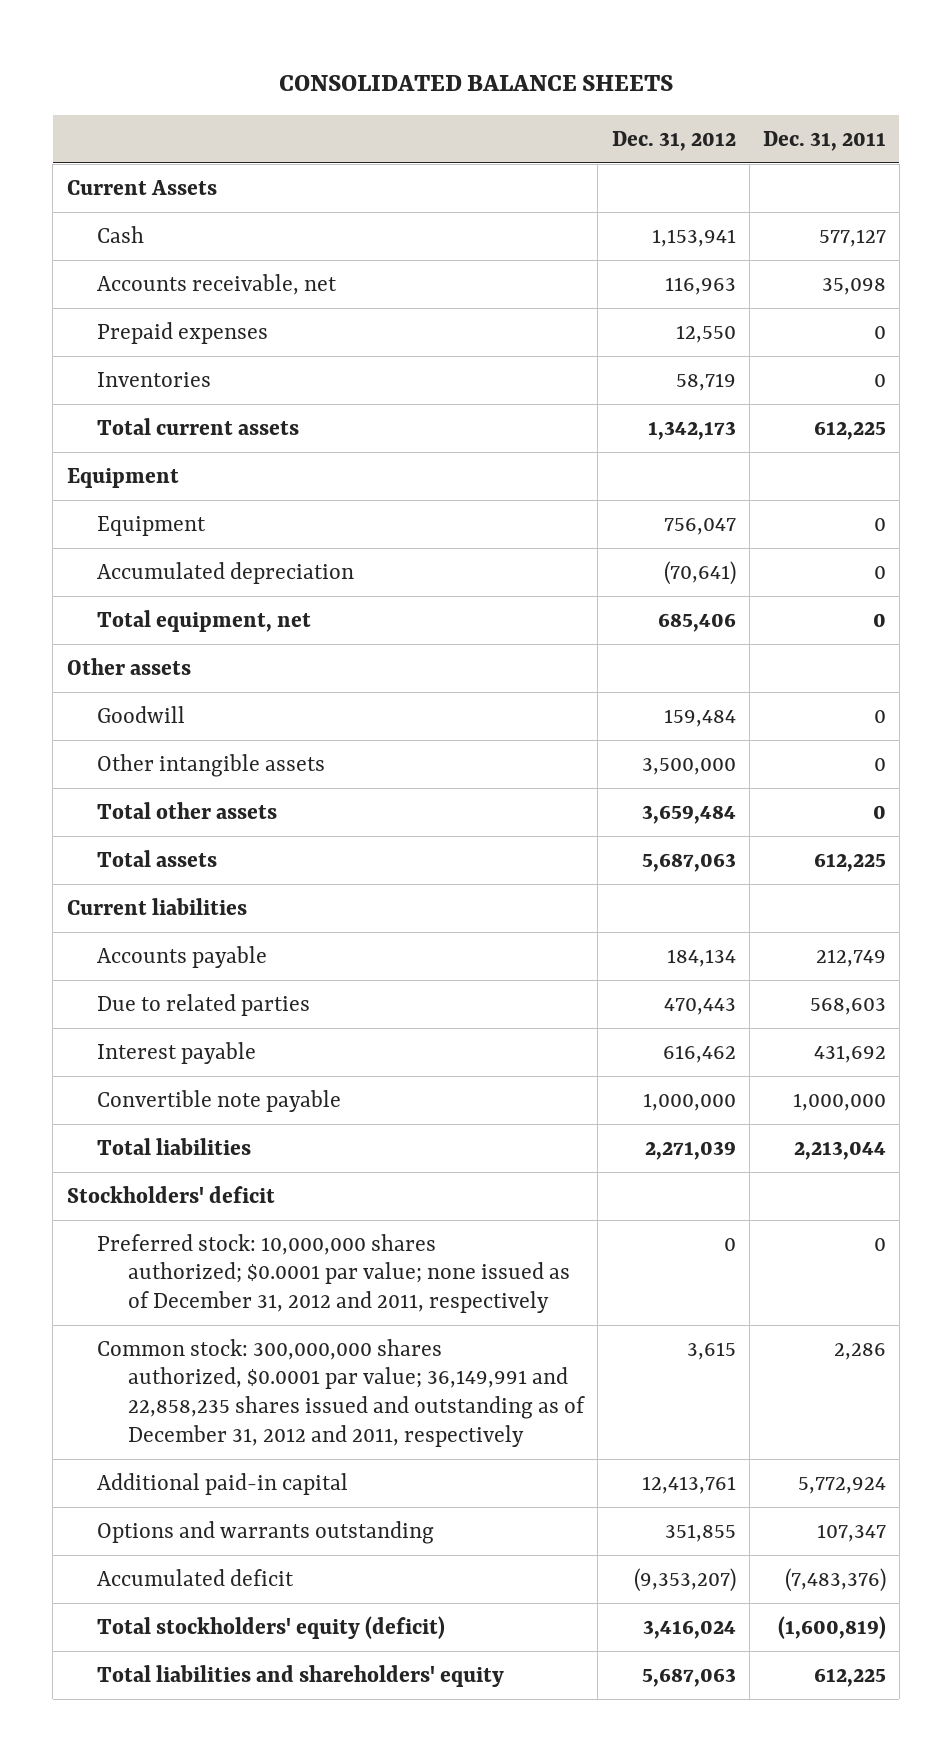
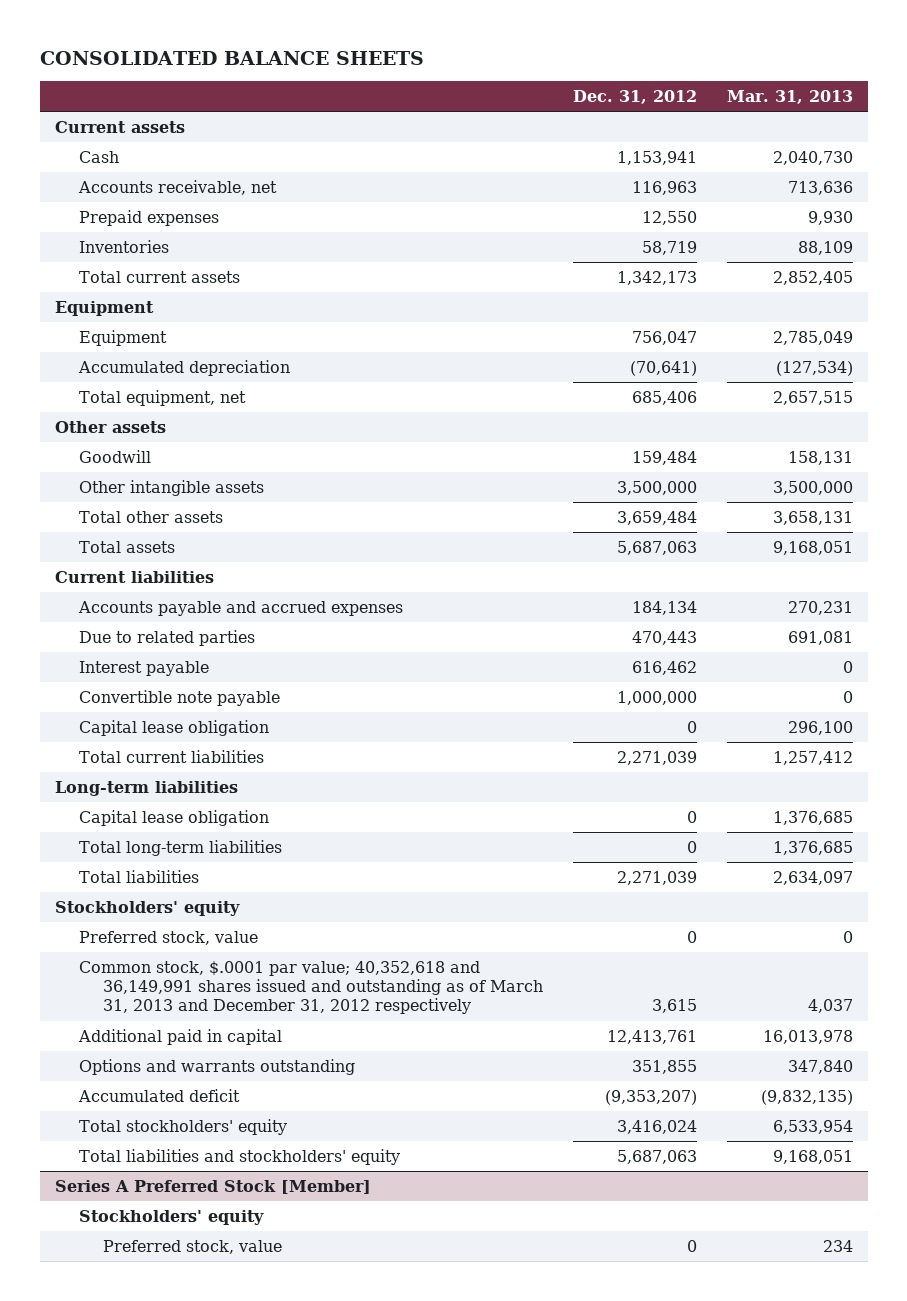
[762,130,886,151] Dec. 31, 2011 -> none
none -> [726,89,853,104] Mar. 31, 2013
[66,179,217,195] Current Assets -> [54,121,185,134] Current assets
[97,945,268,968] Accounts payable -> [77,601,403,617] Accounts payable and accrued expenses
none -> [78,720,269,737] Capital lease obligation
none -> [78,750,264,764] Total current liabilities
none -> [54,781,238,797] Long-term liabilities
none -> [78,810,269,827] Capital lease obligation
none -> [78,840,282,857] Total long-term liabilities
[66,1185,275,1203] Stockholders' deficit -> none
none -> [54,901,240,917] Stockholders' equity
[97,1233,571,1314] Preferred stock: 10,000,000 shares authorized; $0.0001 par value; none issued as of December 31, 2012 and 2011, respectively -> [78,931,258,946] Preferred stock, value
[97,1338,586,1448] Common stock: 300,000,000 shares authorized, $0.0001 par value; 36,149,991 and 22,858,235 shares issued and outstanding as of December 31, 2012 and 2011, respectively -> [78,961,543,1015] Common stock, $.0001 par value; 40,352,618 and 36,149,991 shares issued and outstanding as of March 31, 2013 and December 31, 2012 respectively
[97,1472,349,1495] Additional paid-in capital -> [77,1029,282,1046] Additional paid in capital
[97,1615,446,1639] Total stockholders' equity (deficit) -> [78,1119,287,1136] Total stockholders' equity
[97,1664,505,1687] Total liabilities and shareholders' equity -> [78,1149,400,1166] Total liabilities and stockholders' equity
none -> [54,1180,371,1195] Series A Preferred Stock [Member]
none -> [78,1210,264,1226] Stockholders' equity
none -> [102,1240,282,1255] Preferred stock, value

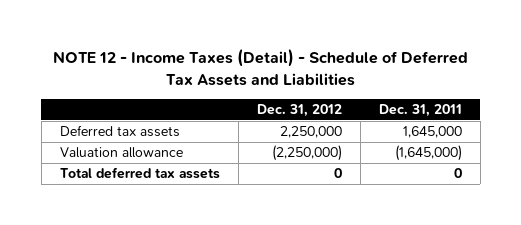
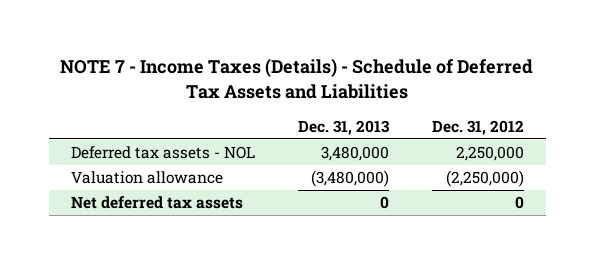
[52,49,468,86] NOTE 12 - Income Taxes (Detail) - Schedule of Deferred Tax Assets and Liabilities -> [60,58,534,99] NOTE 7 - Income Taxes (Details) - Schedule of Deferred Tax Assets and Liabilities
[378,103,462,117] Dec. 31, 2011 -> none
none -> [297,119,390,135] Dec. 31, 2013
[59,125,180,138] Deferred tax assets -> [70,146,255,160] Deferred tax assets - NOL
[59,167,220,180] Total deferred tax assets -> [70,196,243,210] Net deferred tax assets

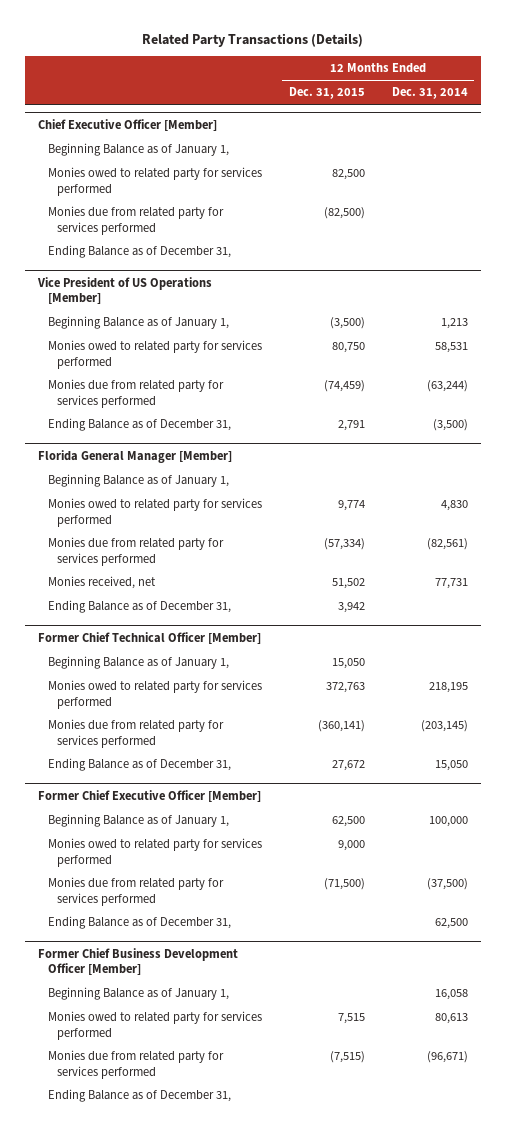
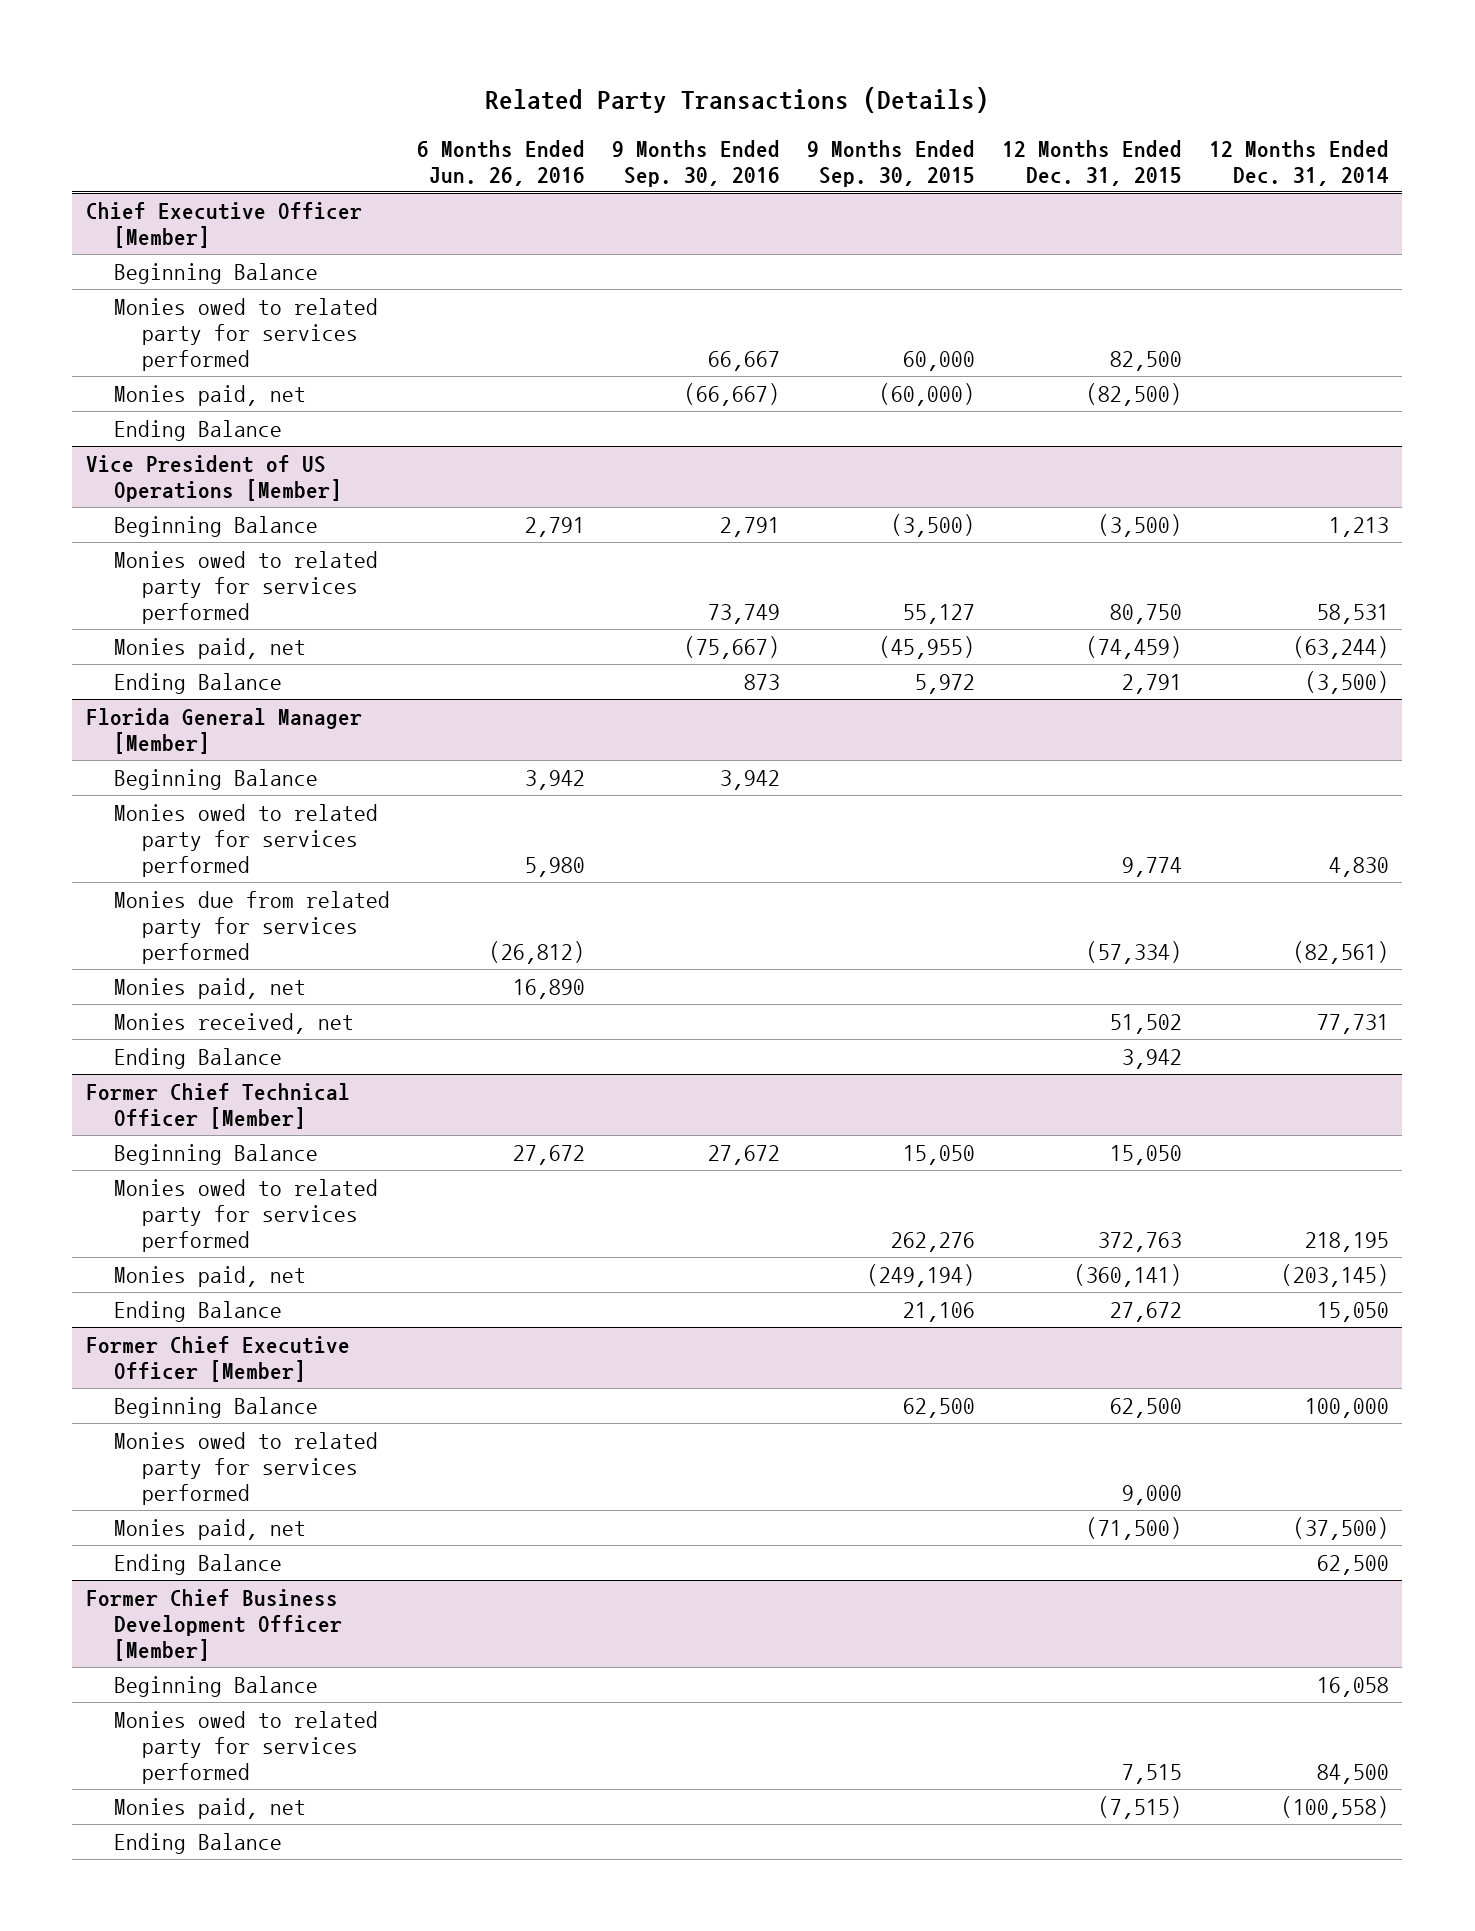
none -> [416,139,585,186] 6 Months Ended Jun. 26, 2016
none -> [611,139,780,187] 9 Months Ended Sep. 30, 2016
none -> [806,139,975,187] 9 Months Ended Sep. 30, 2015
[47,143,229,157] Beginning Balance as of January 1, -> [113,262,318,284] Beginning Balance
[47,206,224,235] Monies due from related party for services performed -> [113,384,306,406] Monies paid, net
[47,245,231,259] Ending Balance as of December 31, -> [113,419,282,441] Ending Balance
[47,316,229,330] Beginning Balance as of January 1, -> [113,515,318,537] Beginning Balance
[47,379,224,408] Monies due from related party for services performed -> [113,637,306,659] Monies paid, net
[47,418,231,432] Ending Balance as of December 31, -> [113,672,282,694] Ending Balance
[47,474,229,488] Beginning Balance as of January 1, -> [113,768,318,790] Beginning Balance
none -> [113,977,306,999] Monies paid, net
[47,600,231,614] Ending Balance as of December 31, -> [113,1047,282,1069] Ending Balance
[47,656,229,670] Beginning Balance as of January 1, -> [113,1143,318,1165] Beginning Balance
[47,719,224,748] Monies due from related party for services performed -> [113,1265,306,1287] Monies paid, net
[47,758,231,772] Ending Balance as of December 31, -> [113,1300,282,1322] Ending Balance
[47,814,229,828] Beginning Balance as of January 1, -> [113,1396,318,1418] Beginning Balance
[47,877,224,906] Monies due from related party for services performed -> [113,1518,306,1540] Monies paid, net
[47,916,231,930] Ending Balance as of December 31, -> [113,1553,282,1575] Ending Balance
[47,1050,224,1079] Monies due from related party for services performed -> none
[47,987,229,1001] Beginning Balance as of January 1, -> [113,1675,318,1697] Beginning Balance
[434,1013,468,1025] 80,613 -> [1316,1764,1389,1785] 84,500
none -> [113,1797,306,1819] Monies paid, net
[47,1089,231,1103] Ending Balance as of December 31, -> [113,1832,282,1854] Ending Balance

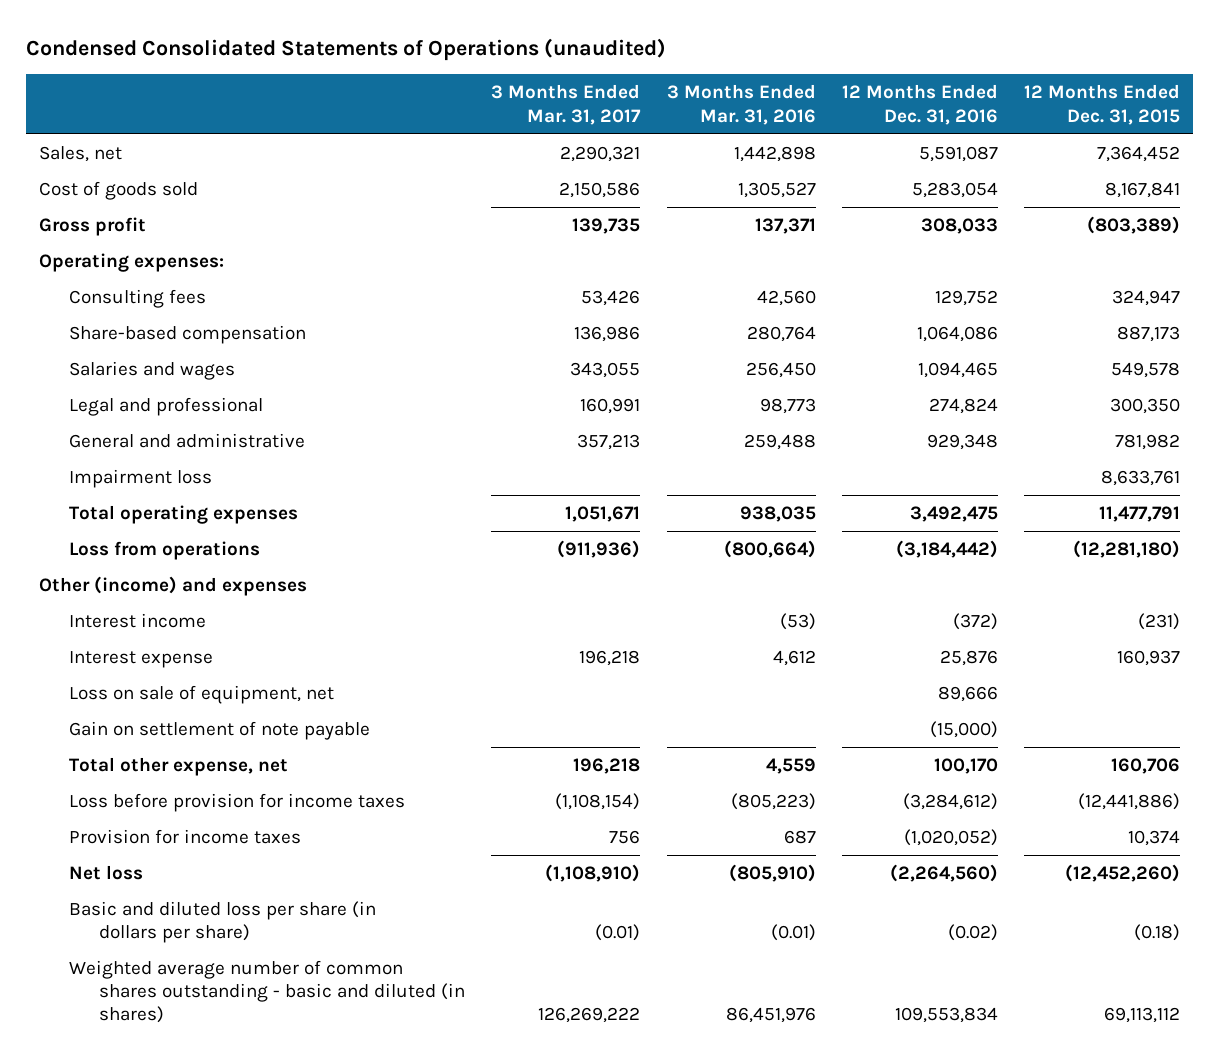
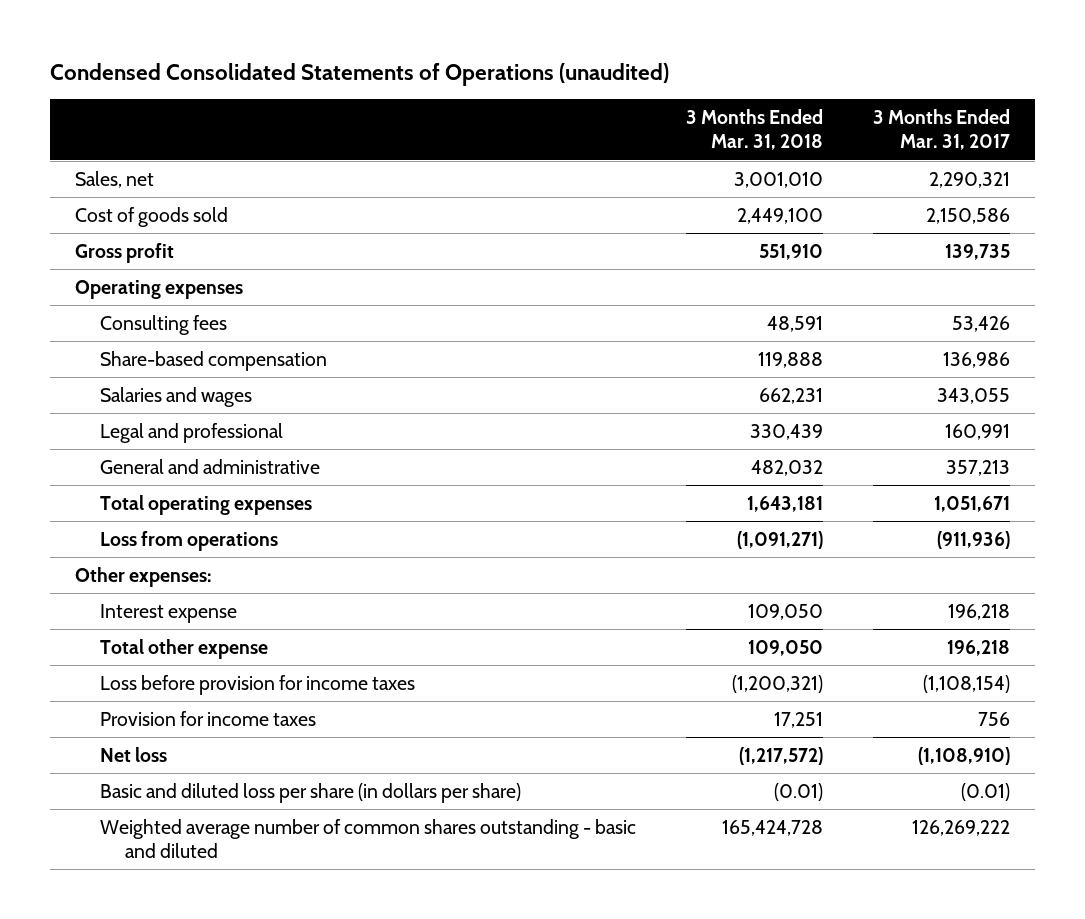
[666,84,816,125] 3 Months Ended Mar. 31, 2016 -> none
[841,84,998,125] 12 Months Ended Dec. 31, 2016 -> none
[1024,84,1181,125] 12 Months Ended Dec. 31, 2015 -> none
none -> [685,109,823,151] 3 Months Ended Mar. 31, 2018
[39,253,225,273] Operating expenses: -> [74,279,243,299] Operating expenses
[69,469,213,489] Impairment loss -> none
[69,613,207,629] Interest income -> none
[39,576,308,597] Other (income) and expenses -> [74,566,212,587] Other expenses:
[69,685,335,705] Loss on sale of equipment, net -> none
[69,721,371,741] Gain on settlement of note payable -> none
[69,757,289,777] Total other expense, net -> [99,638,268,659] Total other expense
[69,960,465,1024] Weighted average number of common shares outstanding - basic and diluted (in shares) -> [99,818,636,858] Weighted average number of common shares outstanding - basic and diluted

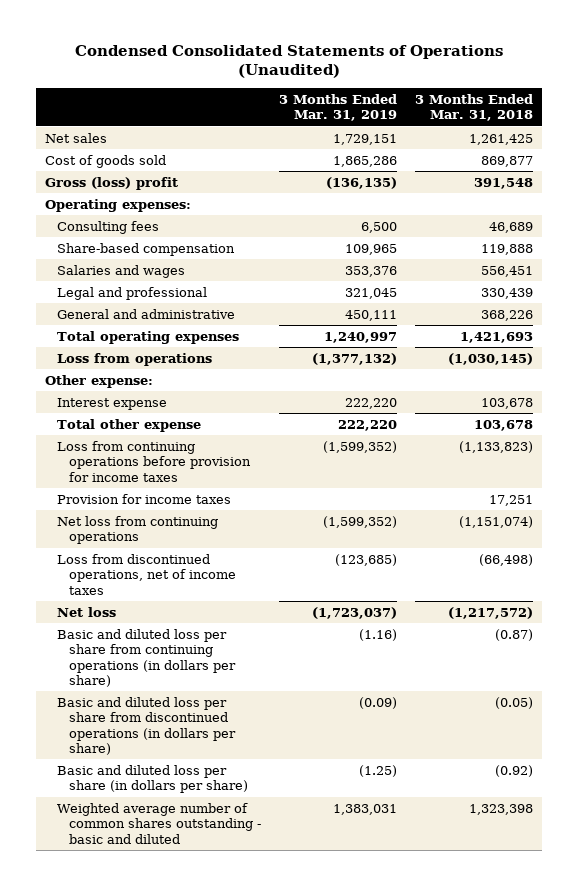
[49,63,669,87] Condensed Consolidated Statements of Operations (unaudited) -> [75,44,504,79] Condensed Consolidated Statements of Operations (Unaudited)
[873,109,1011,151] 3 Months Ended Mar. 31, 2017 -> none
none -> [279,93,398,122] 3 Months Ended Mar. 31, 2019
[74,170,154,188] Sales, net -> [45,132,108,143] Net sales
[733,171,823,188] 3,001,010 -> [469,133,534,145] 1,261,425
[736,207,823,224] 2,449,100 -> [481,155,534,167] 869,877
[74,242,174,263] Gross profit -> [45,176,179,190] Gross (loss) profit
[758,243,823,260] 551,910 -> [474,177,534,189] 391,548
[74,279,243,299] Operating expenses -> [45,198,192,212] Operating expenses:
[766,315,823,332] 48,591 -> [489,221,534,233] 46,689
[758,387,823,404] 662,231 -> [481,265,534,277] 556,451
[750,459,823,476] 482,032 -> [481,309,534,321] 368,226
[746,495,823,512] 1,643,181 -> [460,331,534,343] 1,421,693
[736,530,823,549] (1,091,271) -> [448,352,534,365] (1,030,145)
[74,566,212,587] Other expenses: -> [45,374,154,388] Other expense:
[747,603,823,620] 109,050 -> [481,397,534,409] 103,678
[747,639,823,656] 109,050 -> [474,419,534,431] 103,678
[99,674,415,695] Loss before provision for income taxes -> [57,440,252,482] Loss from continuing operations before provision for income taxes
[731,674,823,693] (1,200,321) -> [459,440,534,453] (1,133,823)
none -> [57,515,219,545] Net loss from continuing operations
none -> [57,553,237,595] Loss from discontinued operations, net of income taxes
none -> [57,628,237,687] Basic and diluted loss per share from continuing operations (in dollars per share)
none -> [57,696,237,755] Basic and diluted loss per share from discontinued operations (in dollars per share)
[773,782,823,801] (0.01) -> [495,764,534,777] (0.92)
[721,819,823,836] 165,424,728 -> [469,803,534,815] 1,323,398

